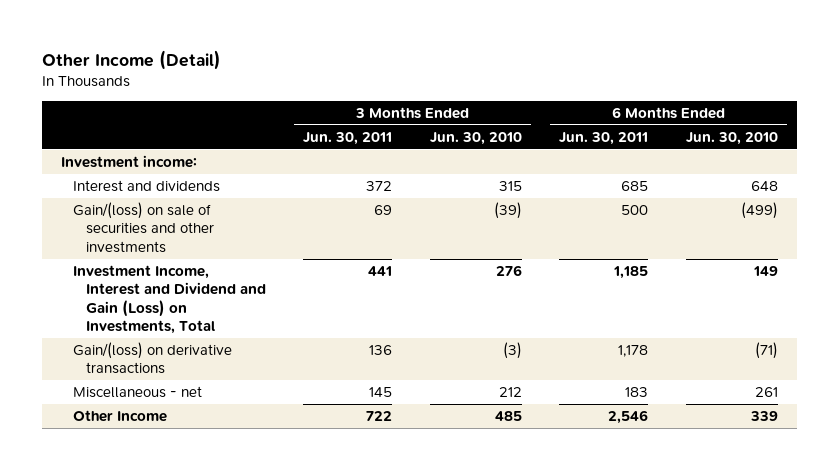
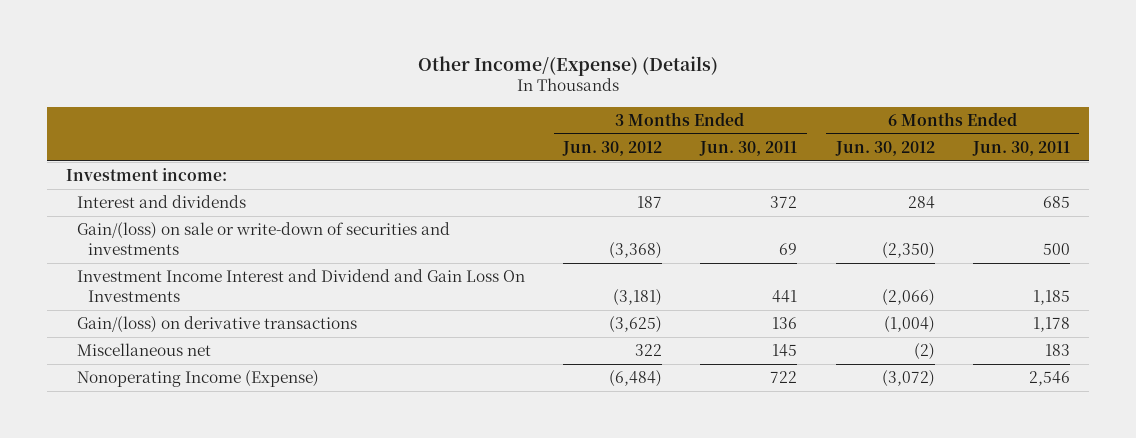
[42,49,222,70] Other Income (Detail) -> [417,55,718,76] Other Income/(Expense) (Details)
[429,131,522,145] Jun. 30, 2010 -> none
[685,131,778,145] Jun. 30, 2010 -> none
none -> [562,140,663,156] Jun. 30, 2012
none -> [834,140,935,156] Jun. 30, 2012
[73,202,214,253] Gain/(loss) on sale of securities and other investments -> [76,222,450,255] Gain/(loss) on sale or write-down of securities and investments
[73,265,266,335] Investment Income, Interest and Dividend and Gain (Loss) on Investments, Total -> [76,269,525,302] Investment Income Interest and Dividend and Gain Loss On Investments
[73,386,203,399] Miscellaneous - net -> [76,343,211,357] Miscellaneous net
[73,410,168,423] Other Income -> [76,370,319,388] Nonoperating Income (Expense)

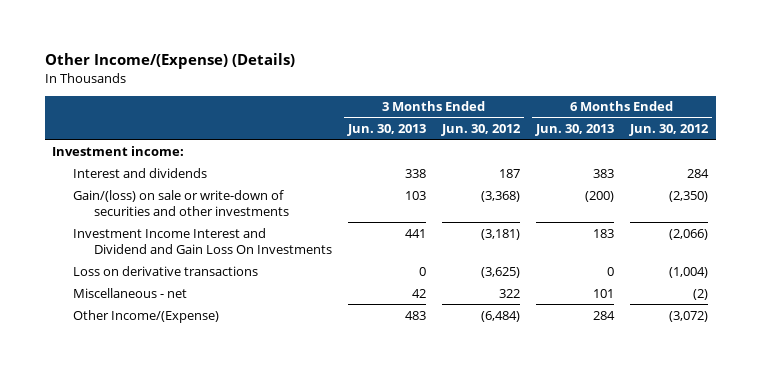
[699,140,798,156] Jun. 30, 2011 -> none
[971,140,1070,156] Jun. 30, 2011 -> none
none -> [346,124,426,137] Jun. 30, 2013
none -> [534,124,614,137] Jun. 30, 2013
[76,222,450,255] Gain/(loss) on sale or write-down of securities and investments -> [73,189,290,217] Gain/(loss) on sale or write-down of securities and other investments
[76,316,357,334] Gain/(loss) on derivative transactions -> [73,265,259,276] Loss on derivative transactions
[76,343,211,357] Miscellaneous net -> [73,287,188,298] Miscellaneous - net
[76,370,319,388] Nonoperating Income (Expense) -> [73,309,220,323] Other Income/(Expense)

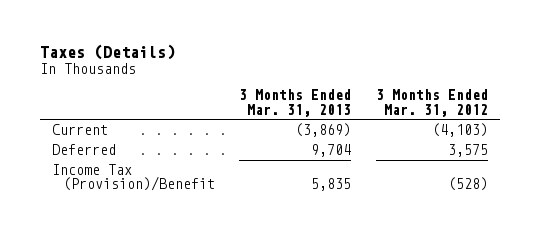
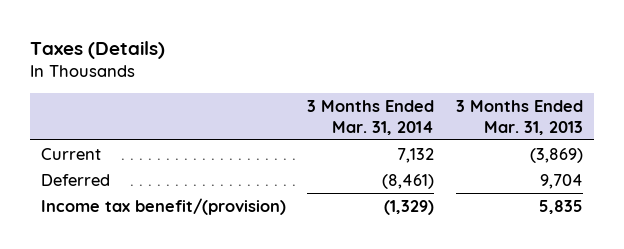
[376,89,489,117] 3 Months Ended Mar. 31, 2012 -> none
none -> [307,100,435,135] 3 Months Ended Mar. 31, 2014
[52,164,215,192] Income Tax (Provision)/Benefit -> [40,197,286,215] Income tax benefit/(provision)

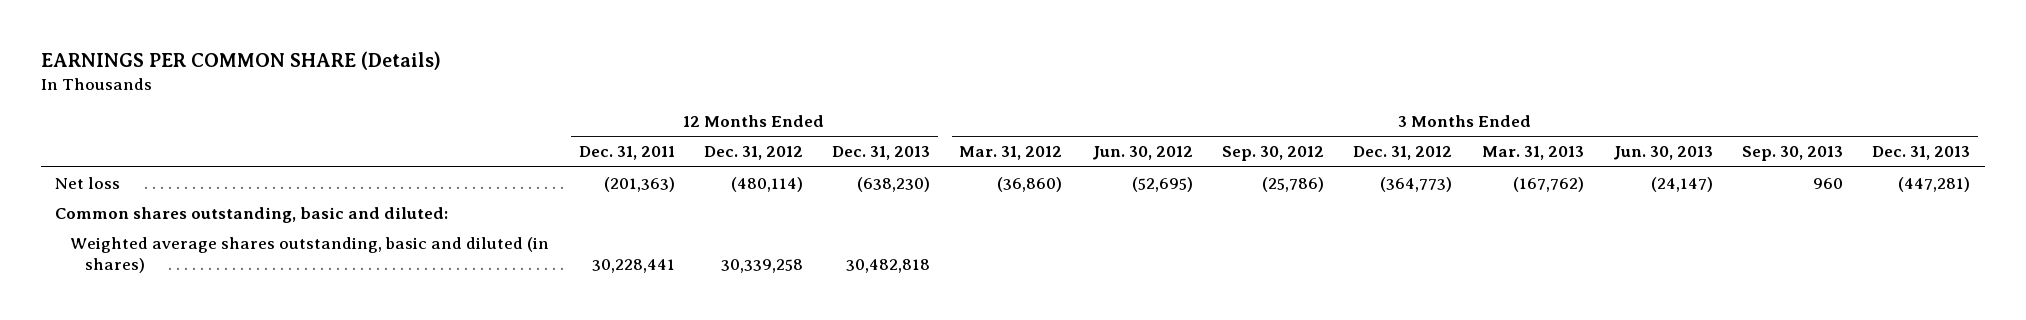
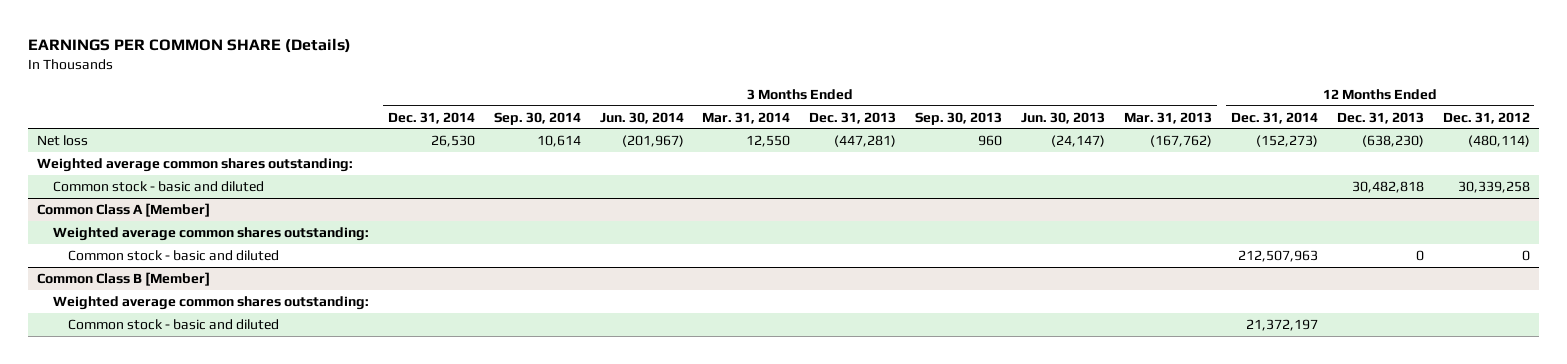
[578,146,675,161] Dec. 31, 2011 -> none
[959,146,1063,161] Mar. 31, 2012 -> none
[1091,146,1193,161] Jun. 30, 2012 -> none
[1221,146,1324,162] Sep. 30, 2012 -> none
[1353,146,1453,161] Dec. 31, 2012 -> none
none -> [387,111,475,124] Dec. 31, 2014
none -> [493,111,581,125] Sep. 30, 2014
none -> [599,111,684,124] Jun. 30, 2014
none -> [702,111,791,124] Mar. 31, 2014
none -> [1230,111,1318,124] Dec. 31, 2014
[55,206,449,223] Common shares outstanding, basic and diluted: -> [37,157,354,172] Weighted average common shares outstanding:
[70,236,550,274] Weighted average shares outstanding, basic and diluted (in shares) -> [52,180,264,192] Common stock - basic and diluted
none -> [37,202,211,217] Common Class A [Member]
none -> [52,226,369,241] Weighted average common shares outstanding:
none -> [68,249,280,261] Common stock - basic and diluted
none -> [37,271,211,286] Common Class B [Member]
none -> [52,295,369,310] Weighted average common shares outstanding:
none -> [68,318,280,330] Common stock - basic and diluted

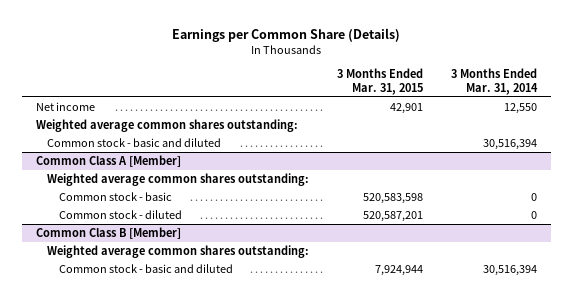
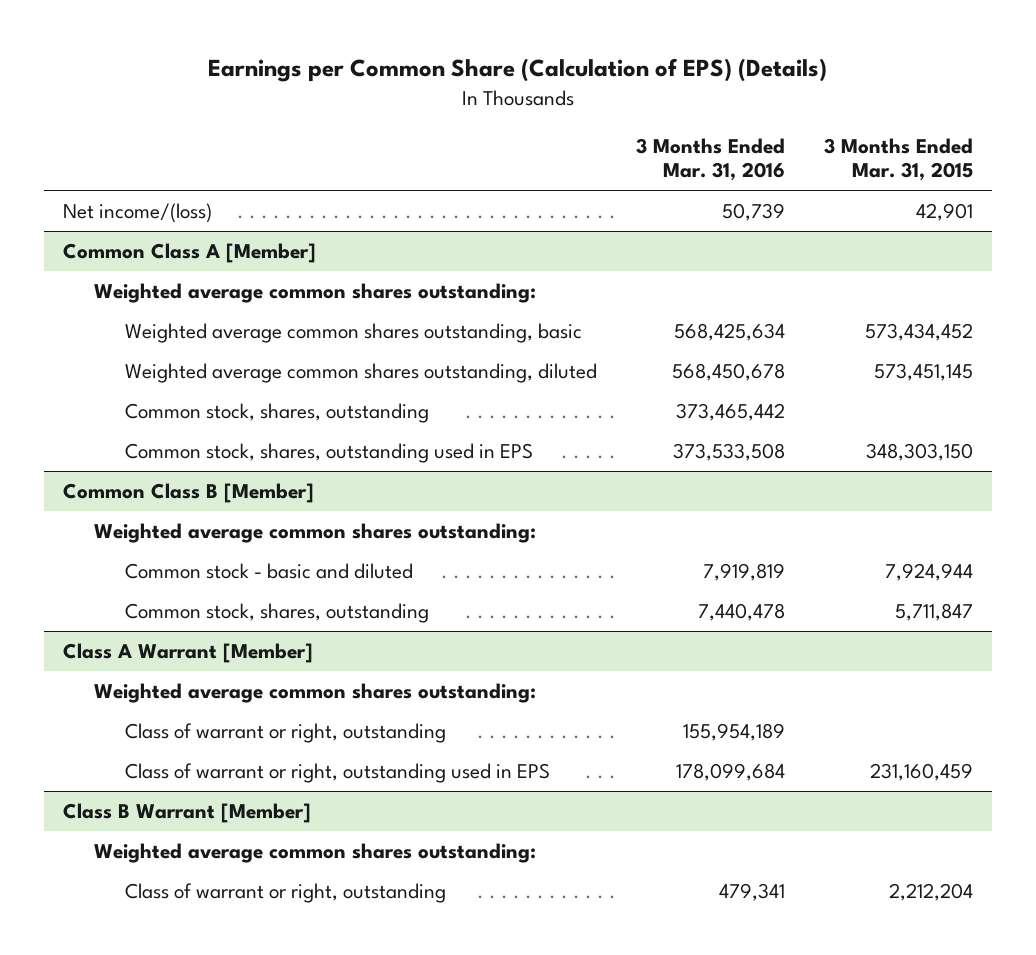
[172,27,401,42] Earnings per Common Share (Details) -> [207,58,827,83] Earnings per Common Share (Calculation of EPS) (Details)
[450,67,538,95] 3 Months Ended Mar. 31, 2014 -> none
none -> [635,137,785,182] 3 Months Ended Mar. 31, 2016
[35,118,298,132] Weighted average common shares outstanding: -> none
[47,137,222,147] Common stock - basic and diluted -> none
[35,101,95,111] Net income -> [63,202,213,223] Net income/(loss)
[58,191,172,201] Common stock - basic -> [124,322,582,343] Weighted average common shares outstanding, basic
[363,192,424,204] 520,583,598 -> [864,322,973,341] 573,434,452
[58,209,182,219] Common stock - diluted -> [124,362,597,383] Weighted average common shares outstanding, diluted
[363,210,424,222] 520,587,201 -> [873,362,973,381] 573,451,145
none -> [124,402,429,423] Common stock, shares, outstanding
none -> [124,442,533,463] Common stock, shares, outstanding used in EPS
none -> [124,602,429,623] Common stock, shares, outstanding
none -> [63,642,314,663] Class A Warrant [Member]
none -> [93,682,536,703] Weighted average common shares outstanding:
none -> [124,722,446,743] Class of warrant or right, outstanding
none -> [124,762,550,783] Class of warrant or right, outstanding used in EPS
none -> [63,802,312,823] Class B Warrant [Member]
none -> [93,842,536,863] Weighted average common shares outstanding:
none -> [124,882,446,903] Class of warrant or right, outstanding

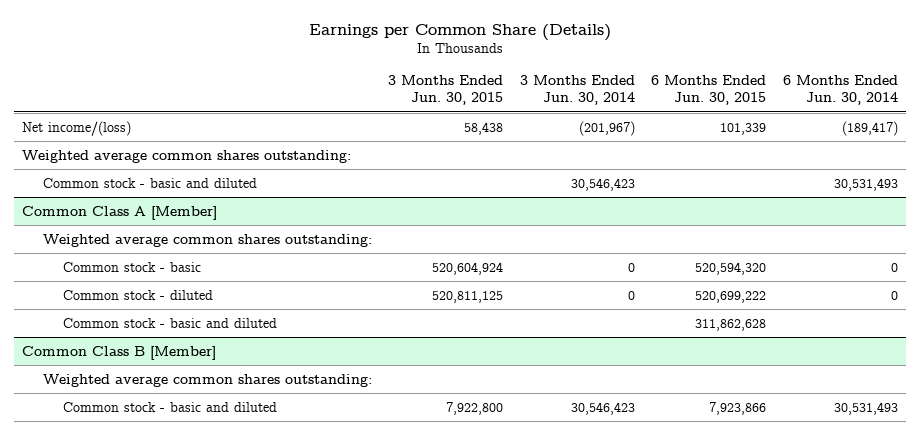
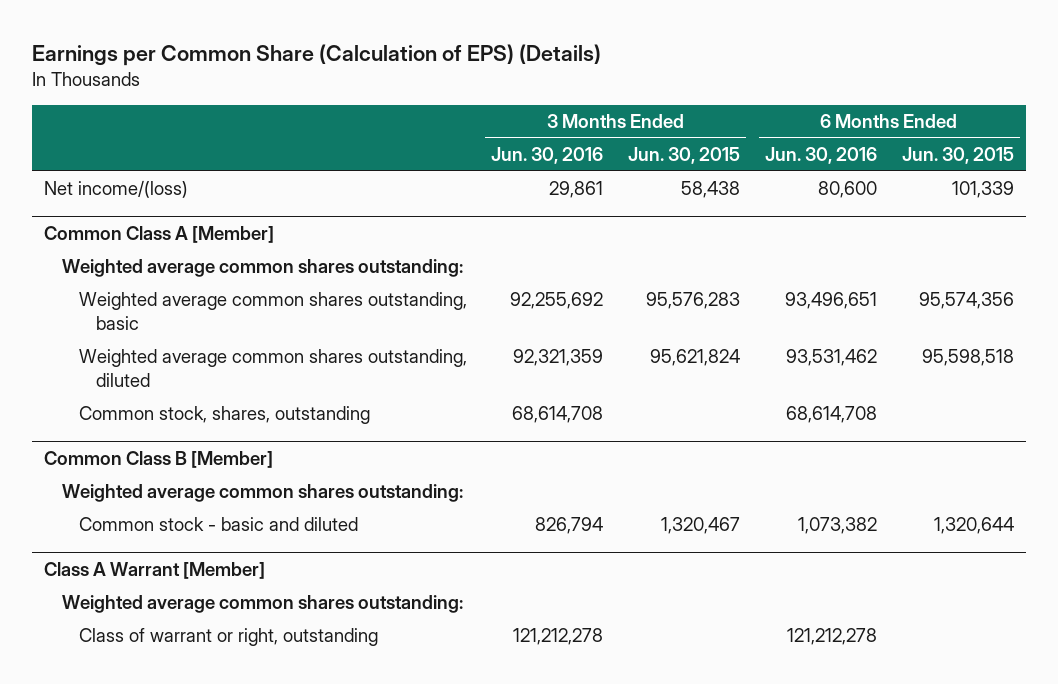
[309,23,612,41] Earnings per Common Share (Details) -> [32,44,602,67] Earnings per Common Share (Calculation of EPS) (Details)
[519,74,635,106] 3 Months Ended Jun. 30, 2014 -> none
[783,74,899,106] 6 Months Ended Jun. 30, 2014 -> none
none -> [491,147,604,165] Jun. 30, 2016
none -> [764,147,877,165] Jun. 30, 2016
[22,149,352,163] Weighted average common shares outstanding: -> none
[42,177,257,188] Common stock - basic and diluted -> none
[62,317,277,328] Common stock - basic and diluted -> none
[62,261,201,272] Common stock - basic -> [78,292,467,330] Weighted average common shares outstanding, basic
[432,261,504,275] 520,604,924 -> [646,292,741,310] 95,576,283
[695,261,767,275] 520,594,320 -> [918,292,1014,310] 95,574,356
[62,289,213,300] Common stock - diluted -> [78,349,467,387] Weighted average common shares outstanding, diluted
[432,290,504,303] 520,811,125 -> [650,349,741,367] 95,621,824
[695,290,767,303] 520,699,222 -> [921,349,1014,367] 95,598,518
none -> [78,406,370,425] Common stock, shares, outstanding
[446,401,504,415] 7,922,800 -> [661,517,741,535] 1,320,467
[709,401,767,415] 7,923,866 -> [933,517,1014,535] 1,320,644
none -> [44,562,266,580] Class A Warrant [Member]
none -> [61,595,463,614] Weighted average common shares outstanding:
none -> [78,628,378,647] Class of warrant or right, outstanding

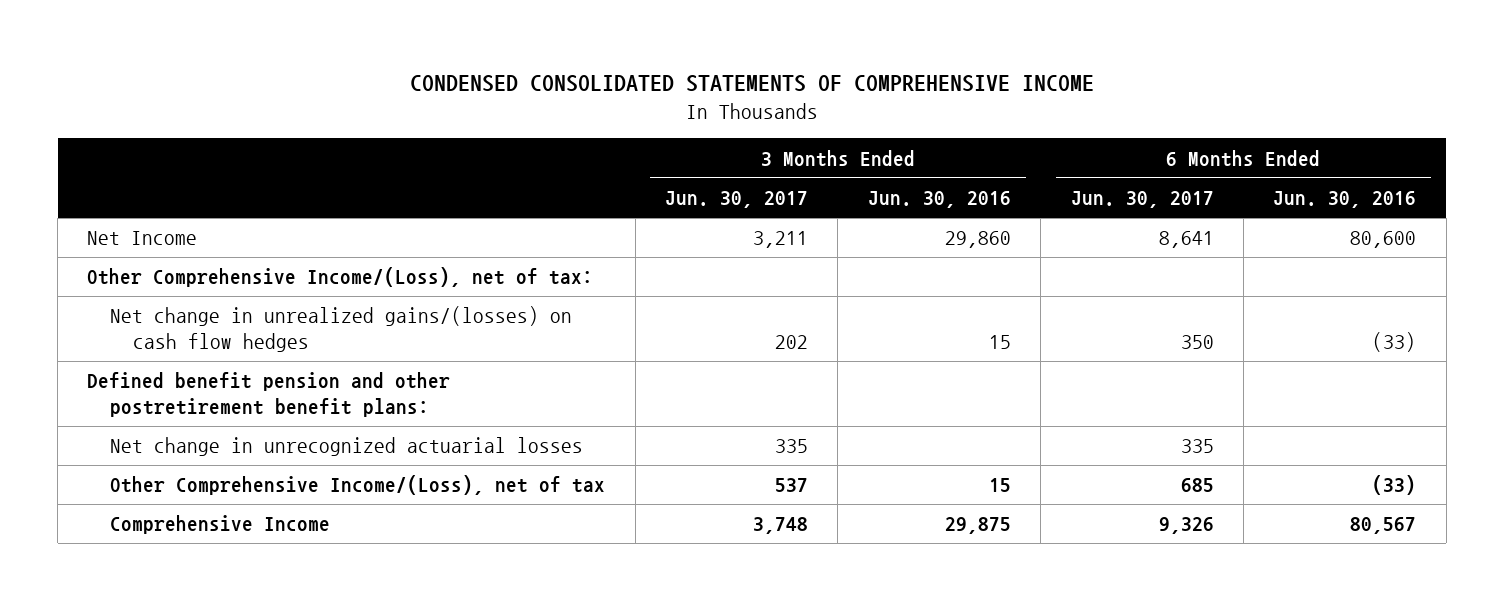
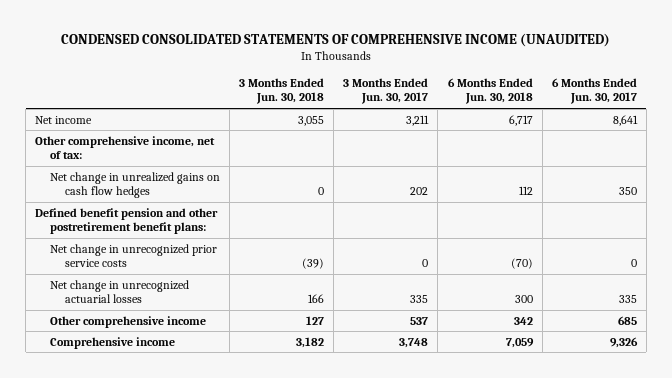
[409,74,1094,92] CONDENSED CONSOLIDATED STATEMENTS OF COMPREHENSIVE INCOME -> [61,33,611,48] CONDENSED CONSOLIDATED STATEMENTS OF COMPREHENSIVE INCOME (UNAUDITED)
[867,190,1011,208] Jun. 30, 2016 -> none
[1273,190,1417,208] Jun. 30, 2016 -> none
none -> [239,77,325,105] 3 Months Ended Jun. 30, 2018
none -> [447,77,533,105] 6 Months Ended Jun. 30, 2018
[87,231,198,246] Net Income -> [35,115,93,124] Net income
[87,267,594,288] Other Comprehensive Income/(Loss), net of tax: -> [35,135,216,160] Other comprehensive income, net of tax:
[110,306,573,353] Net change in unrealized gains/(losses) on cash flow hedges -> [50,171,221,199] Net change in unrealized gains on cash flow hedges
none -> [50,243,218,268] Net change in unrecognized prior service costs
[110,475,606,496] Other Comprehensive Income/(Loss), net of tax -> [50,315,207,328] Other comprehensive income
[110,515,331,535] Comprehensive Income -> [50,336,176,349] Comprehensive income

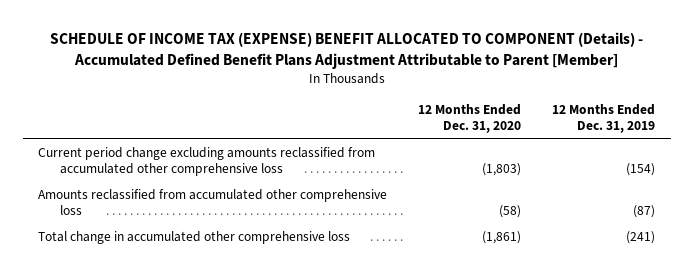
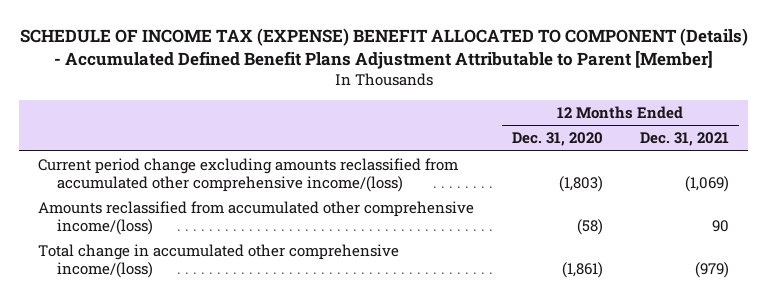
[552,104,656,134] 12 Months Ended Dec. 31, 2019 -> none
none -> [640,132,730,147] Dec. 31, 2021
[38,147,376,177] Current period change excluding amounts reclassified from accumulated other comprehensive loss -> [38,157,459,192] Current period change excluding amounts reclassified from accumulated other comprehensive income/(loss)
[38,189,388,216] Amounts reclassified from accumulated other comprehensive loss -> [38,200,475,235] Amounts reclassified from accumulated other comprehensive income/(loss)
[38,231,351,245] Total change in accumulated other comprehensive loss -> [38,243,400,278] Total change in accumulated other comprehensive income/(loss)

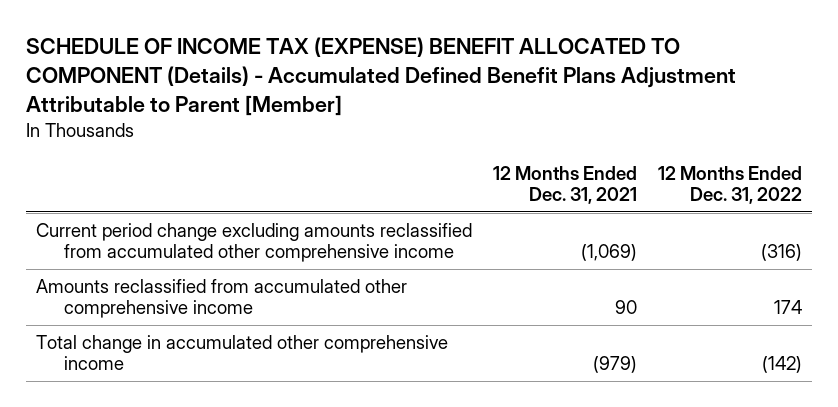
[511,132,603,147] Dec. 31, 2020 -> none
none -> [657,165,802,205] 12 Months Ended Dec. 31, 2022
[38,157,459,192] Current period change excluding amounts reclassified from accumulated other comprehensive income/(loss) -> [36,223,473,263] Current period change excluding amounts reclassified from accumulated other comprehensive income
[38,200,475,235] Amounts reclassified from accumulated other comprehensive income/(loss) -> [36,279,408,319] Amounts reclassified from accumulated other comprehensive income
[38,243,400,278] Total change in accumulated other comprehensive income/(loss) -> [36,335,449,371] Total change in accumulated other comprehensive income

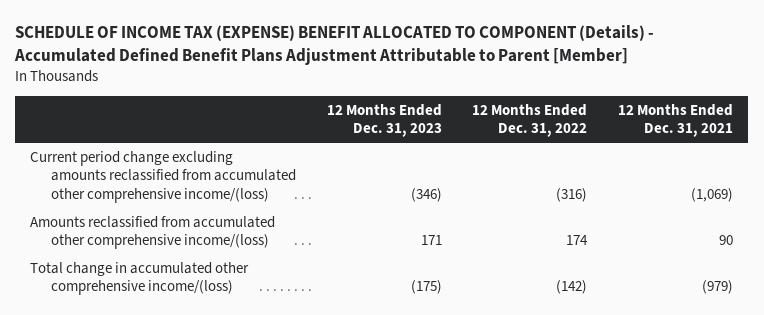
none -> [326,104,442,138] 12 Months Ended Dec. 31, 2023
[36,223,473,263] Current period change excluding amounts reclassified from accumulated other comprehensive income -> [30,150,297,203] Current period change excluding amounts reclassified from accumulated other comprehensive income/(loss)
[36,279,408,319] Amounts reclassified from accumulated other comprehensive income -> [30,215,276,250] Amounts reclassified from accumulated other comprehensive income/(loss)
[36,335,449,371] Total change in accumulated other comprehensive income -> [30,261,250,296] Total change in accumulated other comprehensive income/(loss)

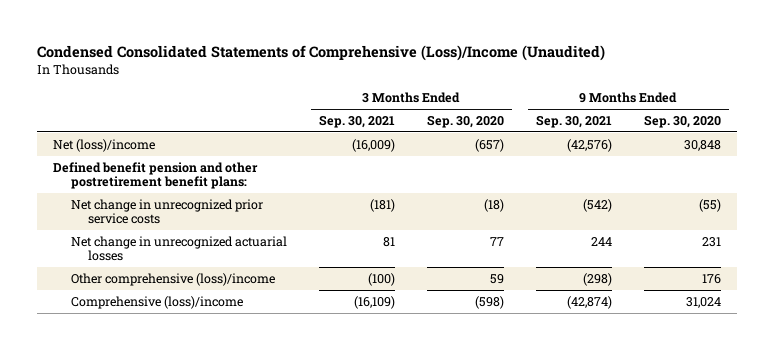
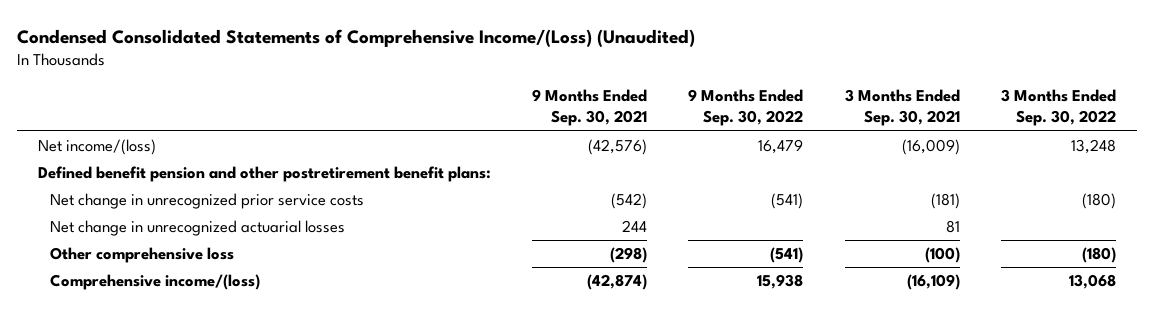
[37,44,606,61] Condensed Consolidated Statements of Comprehensive (Loss)/Income (Unaudited) -> [17,28,696,47] Condensed Consolidated Statements of Comprehensive Income/(Loss) (Unaudited)
[426,114,504,128] Sep. 30, 2020 -> none
[643,114,721,128] Sep. 30, 2020 -> none
none -> [688,89,804,127] 9 Months Ended Sep. 30, 2022
none -> [1001,89,1117,127] 3 Months Ended Sep. 30, 2022
[53,138,156,152] Net (loss)/income -> [37,139,156,156] Net income/(loss)
[70,272,275,286] Other comprehensive (loss)/income -> [49,247,234,264] Other comprehensive loss
[70,295,243,309] Comprehensive (loss)/income -> [49,274,260,291] Comprehensive income/(loss)

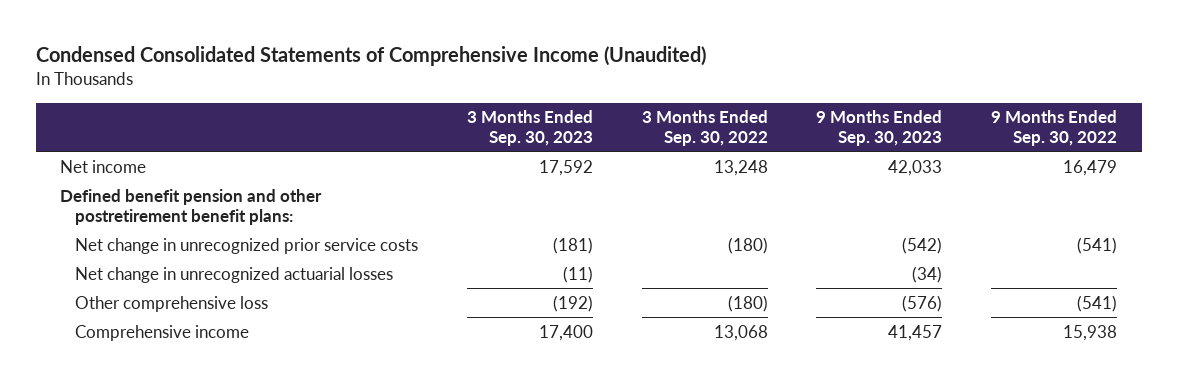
[17,28,696,47] Condensed Consolidated Statements of Comprehensive Income/(Loss) (Unaudited) -> [35,46,706,67] Condensed Consolidated Statements of Comprehensive Income (Unaudited)
[532,89,648,127] 9 Months Ended Sep. 30, 2021 -> none
[844,89,960,127] 3 Months Ended Sep. 30, 2021 -> none
none -> [466,110,593,147] 3 Months Ended Sep. 30, 2023
none -> [816,110,943,147] 9 Months Ended Sep. 30, 2023
[37,139,156,156] Net income/(loss) -> [60,159,147,173] Net income
[49,274,260,291] Comprehensive income/(loss) -> [74,324,249,341] Comprehensive income

